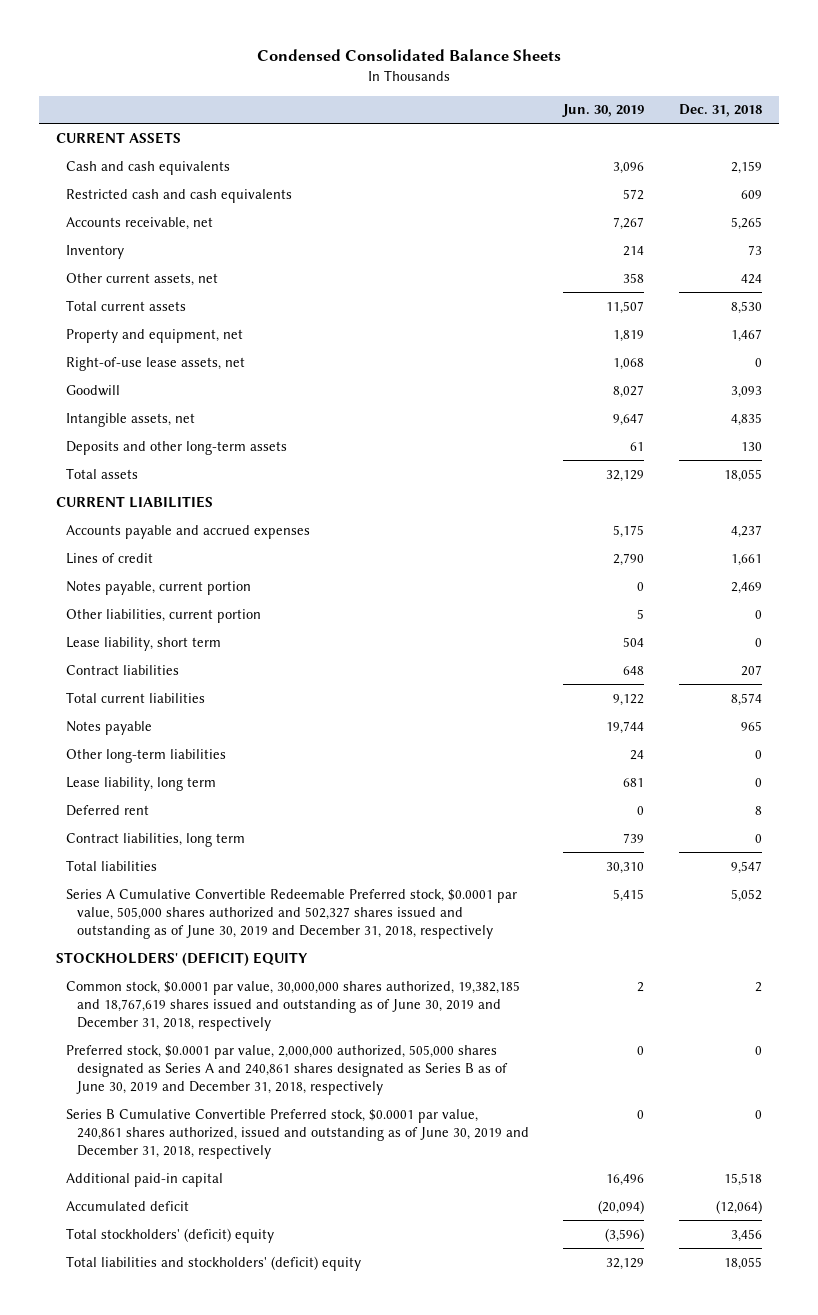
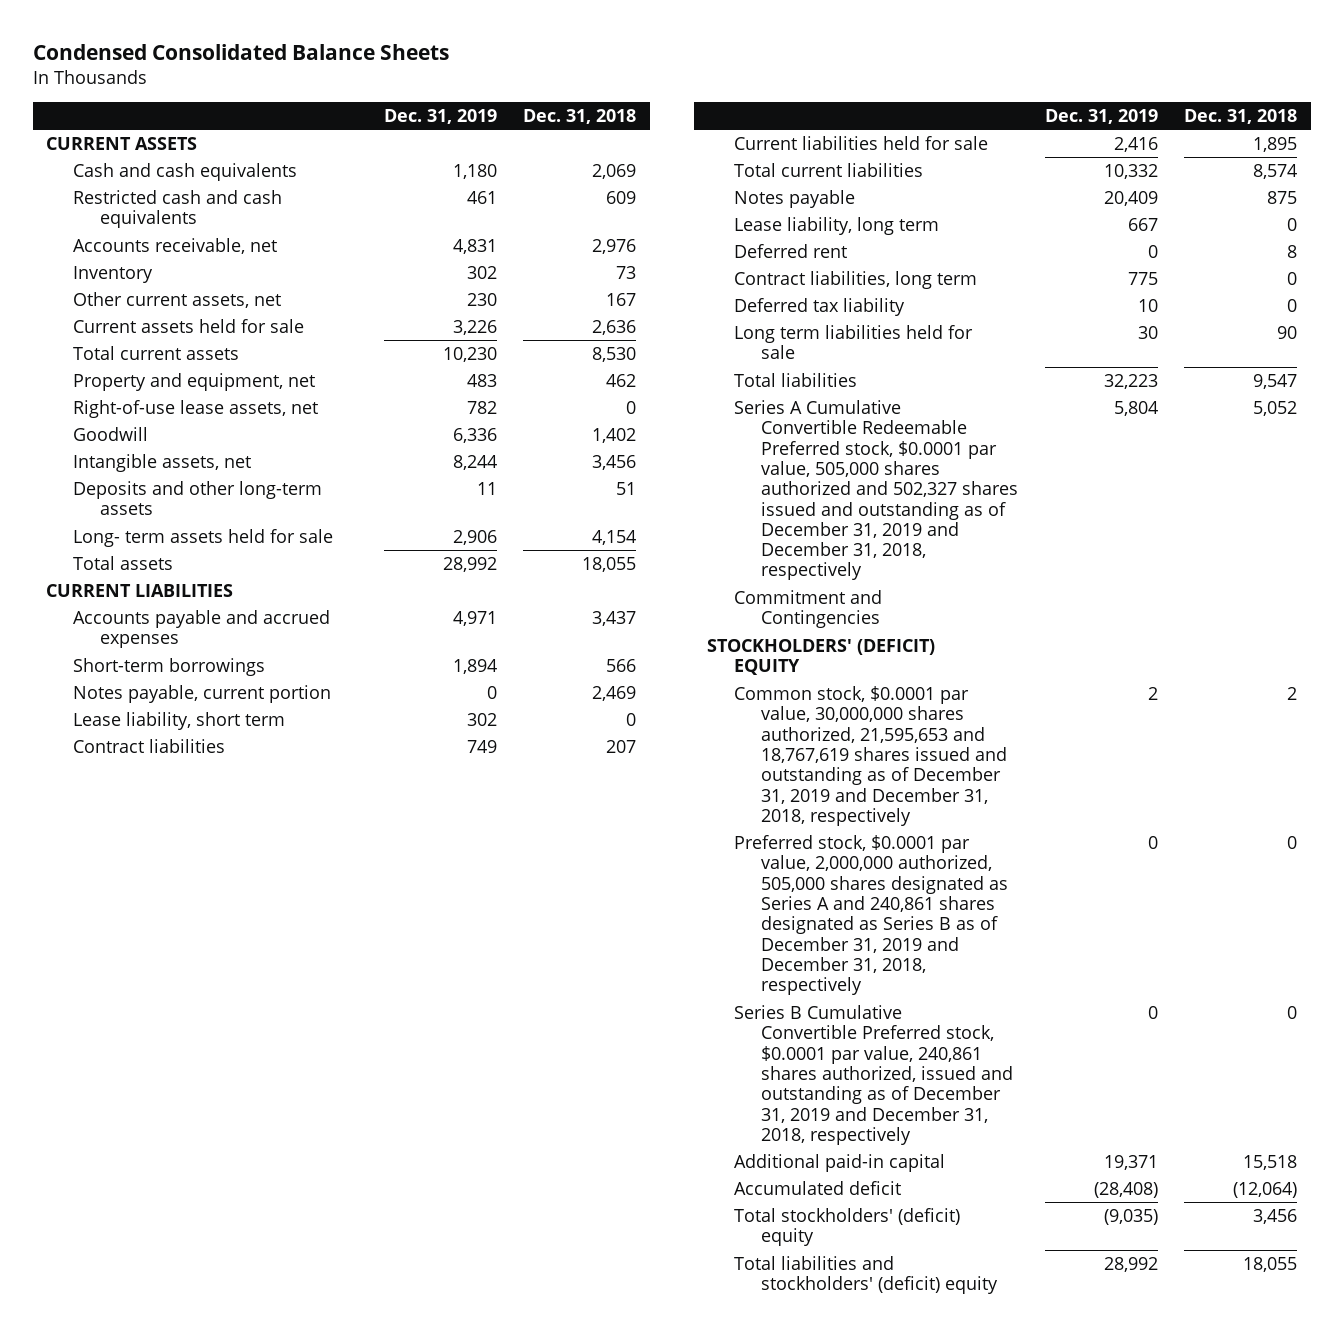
[562,104,645,118] Jun. 30, 2019 -> none
none -> [383,108,497,124] Dec. 31, 2019
[730,160,762,174] 2,159 -> [592,163,637,179] 2,069
[730,216,762,230] 5,265 -> [592,238,637,254] 2,976
[740,273,762,284] 424 -> [606,292,637,306] 167
none -> [73,318,305,333] Current assets held for sale
[730,328,762,342] 1,467 -> [606,373,637,387] 462
[730,385,762,398] 3,093 -> [592,427,637,443] 1,402
[730,412,762,426] 4,835 -> [592,454,637,470] 3,456
[740,441,762,451] 130 -> [616,481,637,495] 51
none -> [73,528,334,547] Long- term assets held for sale
[66,552,154,564] Lines of credit -> none
[730,524,762,538] 4,237 -> [592,610,637,626] 3,437
none -> [73,657,266,676] Short-term borrowings
[66,608,262,623] Other liabilities, current portion -> none
none -> [734,135,989,150] Current liabilities held for sale
[66,748,227,763] Other long-term liabilities -> none
[740,720,762,731] 965 -> [1267,190,1298,204] 875
none -> [734,297,906,316] Deferred tax liability
none -> [734,324,974,360] Long term liabilities held for sale
[66,888,518,940] Series A Cumulative Convertible Redeemable Preferred stock, $0.0001 par value, 505,000 shares authorized and 502,327 shares issued and outstanding as of June 30, 2019 and December 31, 2018, respectively -> [734,399,1018,581] Series A Cumulative Convertible Redeemable Preferred stock, $0.0001 par value, 505,000 shares authorized and 502,327 shares issued and outstanding as of December 31, 2019 and December 31, 2018, respectively
none -> [734,589,883,629] Commitment and Contingencies
[66,980,521,1032] Common stock, $0.0001 par value, 30,000,000 shares authorized, 19,382,185 and 18,767,619 shares issued and outstanding as of June 30, 2019 and December 31, 2018, respectively -> [734,685,1007,826] Common stock, $0.0001 par value, 30,000,000 shares authorized, 21,595,653 and 18,767,619 shares issued and outstanding as of December 31, 2019 and December 31, 2018, respectively
[66,1044,508,1096] Preferred stock, $0.0001 par value, 2,000,000 authorized, 505,000 shares designated as Series A and 240,861 shares designated as Series B as of June 30, 2019 and December 31, 2018, respectively -> [734,834,1008,996] Preferred stock, $0.0001 par value, 2,000,000 authorized, 505,000 shares designated as Series A and 240,861 shares designated as Series B as of December 31, 2019 and December 31, 2018, respectively
[66,1108,529,1160] Series B Cumulative Convertible Preferred stock, $0.0001 par value, 240,861 shares authorized, issued and outstanding as of June 30, 2019 and December 31, 2018, respectively -> [734,1004,1013,1145] Series B Cumulative Convertible Preferred stock, $0.0001 par value, 240,861 shares authorized, issued and outstanding as of December 31, 2019 and December 31, 2018, respectively

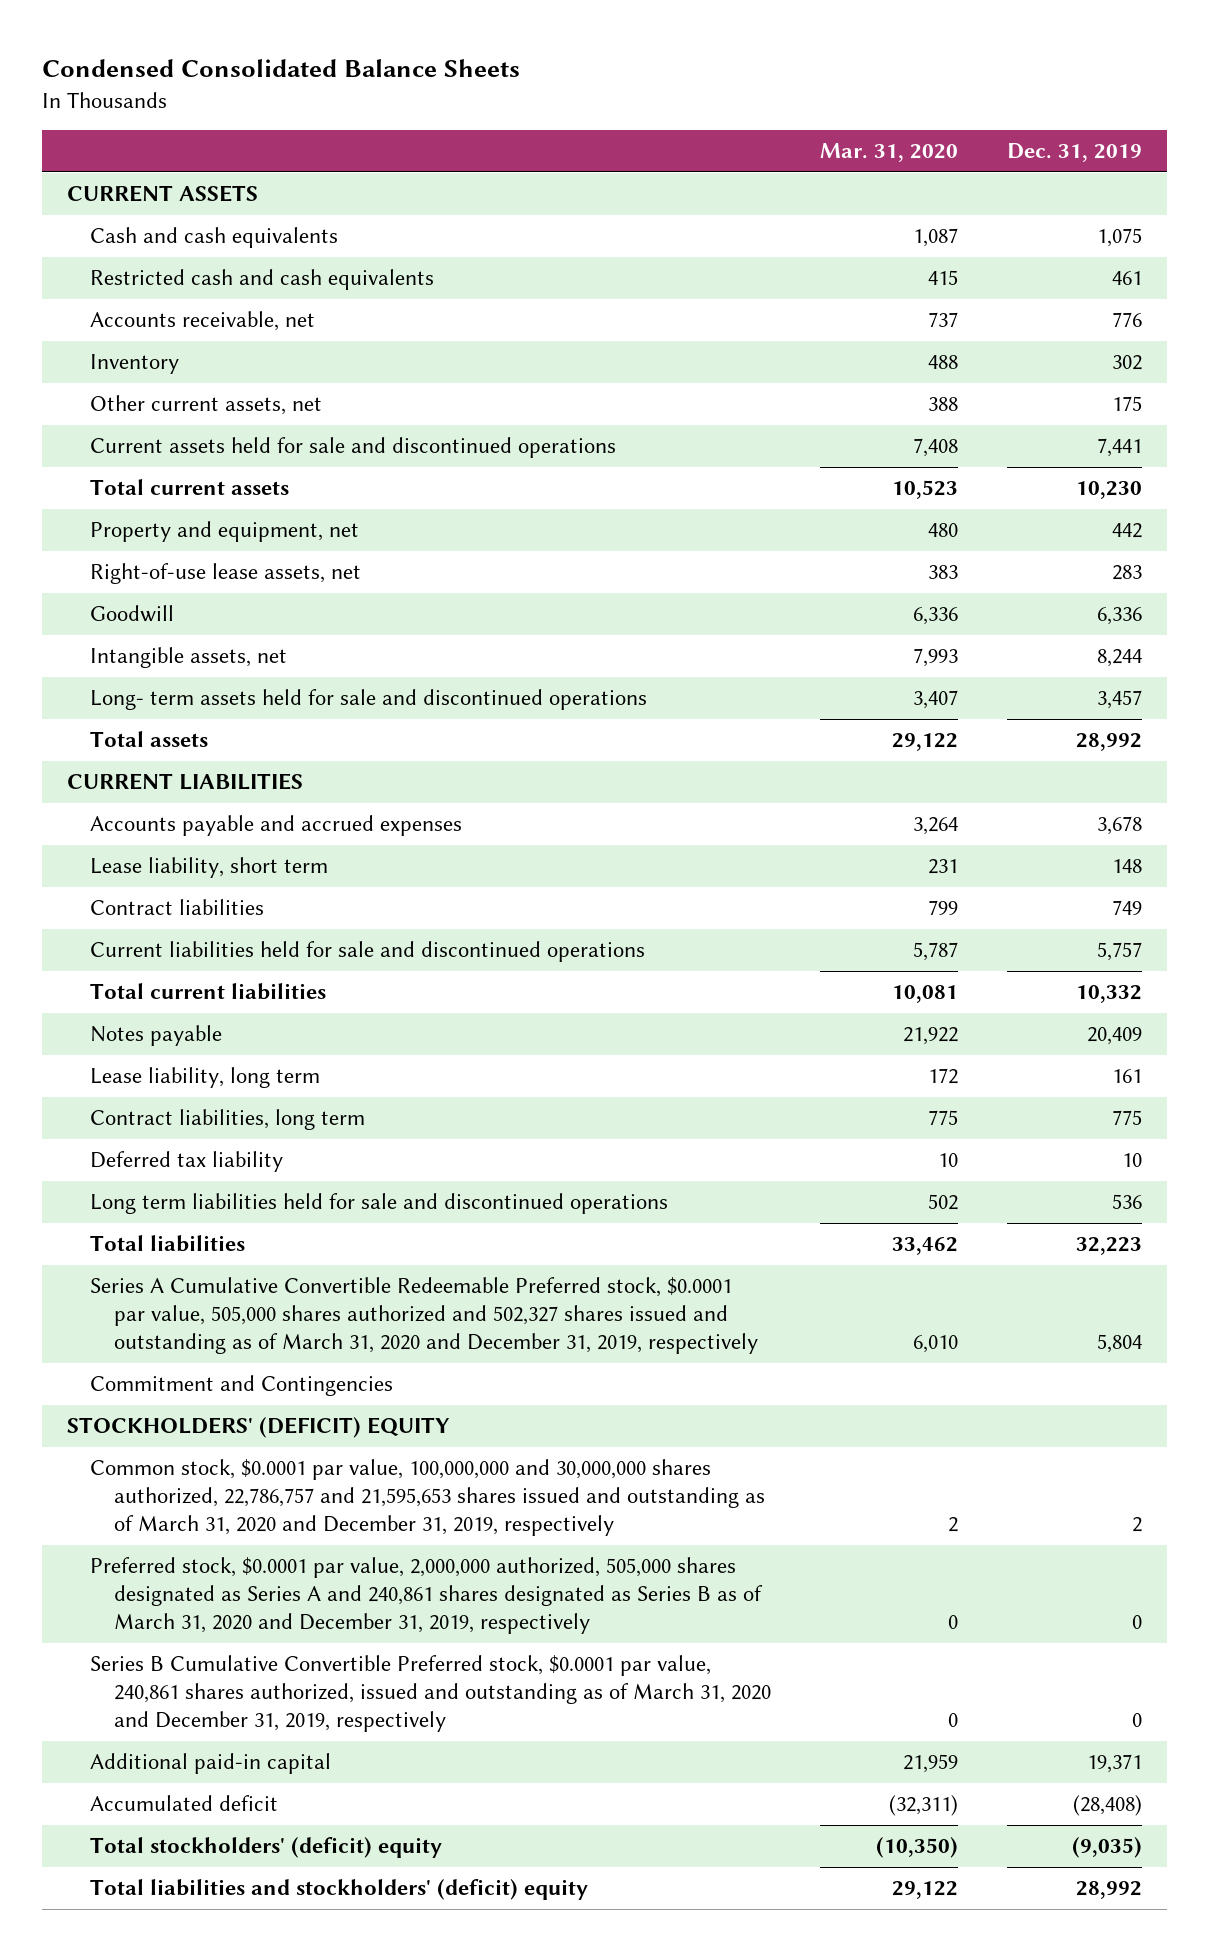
[523,108,637,124] Dec. 31, 2018 -> none
none -> [819,143,958,163] Mar. 31, 2020
[452,163,497,179] 1,180 -> [1097,228,1143,248] 1,075
[452,238,497,254] 4,831 -> [1112,312,1143,328] 776
[466,292,497,306] 230 -> [1112,396,1143,412] 175
[73,318,305,333] Current assets held for sale -> [90,437,617,459] Current assets held for sale and discontinued operations
[452,319,497,335] 3,226 -> [1097,438,1143,458] 7,441
[466,373,497,387] 483 -> [1112,523,1143,539] 442
[466,400,497,414] 782 -> [1112,565,1143,581] 283
[73,480,323,516] Deposits and other long-term assets -> none
[73,528,334,547] Long- term assets held for sale -> [90,689,648,711] Long- term assets held for sale and discontinued operations
[452,529,497,545] 2,906 -> [1097,690,1143,710] 3,457
[73,657,266,676] Short-term borrowings -> none
[73,684,332,703] Notes payable, current portion -> none
[452,610,497,626] 4,971 -> [1097,816,1143,836] 3,678
[466,712,497,726] 302 -> [1112,859,1143,874] 148
[734,135,989,150] Current liabilities held for sale -> [90,941,646,963] Current liabilities held for sale and discontinued operations
[1113,136,1158,152] 2,416 -> [1097,942,1143,962] 5,757
[734,243,848,258] Deferred rent -> none
[1127,217,1158,231] 667 -> [1112,1069,1143,1084] 161
[734,324,974,360] Long term liabilities held for sale -> [90,1193,669,1215] Long term liabilities held for sale and discontinued operations
[1137,325,1158,339] 30 -> [1112,1194,1143,1210] 536
[734,399,1018,581] Series A Cumulative Convertible Redeemable Preferred stock, $0.0001 par value, 505,000 shares authorized and 502,327 shares issued and outstanding as of December 31, 2019 and December 31, 2018, respectively -> [90,1277,758,1354] Series A Cumulative Convertible Redeemable Preferred stock, $0.0001 par value, 505,000 shares authorized and 502,327 shares issued and outstanding as of March 31, 2020 and December 31, 2019, respectively
[734,685,1007,826] Common stock, $0.0001 par value, 30,000,000 shares authorized, 21,595,653 and 18,767,619 shares issued and outstanding as of December 31, 2019 and December 31, 2018, respectively -> [90,1459,765,1536] Common stock, $0.0001 par value, 100,000,000 and 30,000,000 shares authorized, 22,786,757 and 21,595,653 shares issued and outstanding as of March 31, 2020 and December 31, 2019, respectively
[734,834,1008,996] Preferred stock, $0.0001 par value, 2,000,000 authorized, 505,000 shares designated as Series A and 240,861 shares designated as Series B as of December 31, 2019 and December 31, 2018, respectively -> [90,1557,763,1634] Preferred stock, $0.0001 par value, 2,000,000 authorized, 505,000 shares designated as Series A and 240,861 shares designated as Series B as of March 31, 2020 and December 31, 2019, respectively
[734,1004,1013,1145] Series B Cumulative Convertible Preferred stock, $0.0001 par value, 240,861 shares authorized, issued and outstanding as of December 31, 2019 and December 31, 2018, respectively -> [90,1655,771,1732] Series B Cumulative Convertible Preferred stock, $0.0001 par value, 240,861 shares authorized, issued and outstanding as of March 31, 2020 and December 31, 2019, respectively

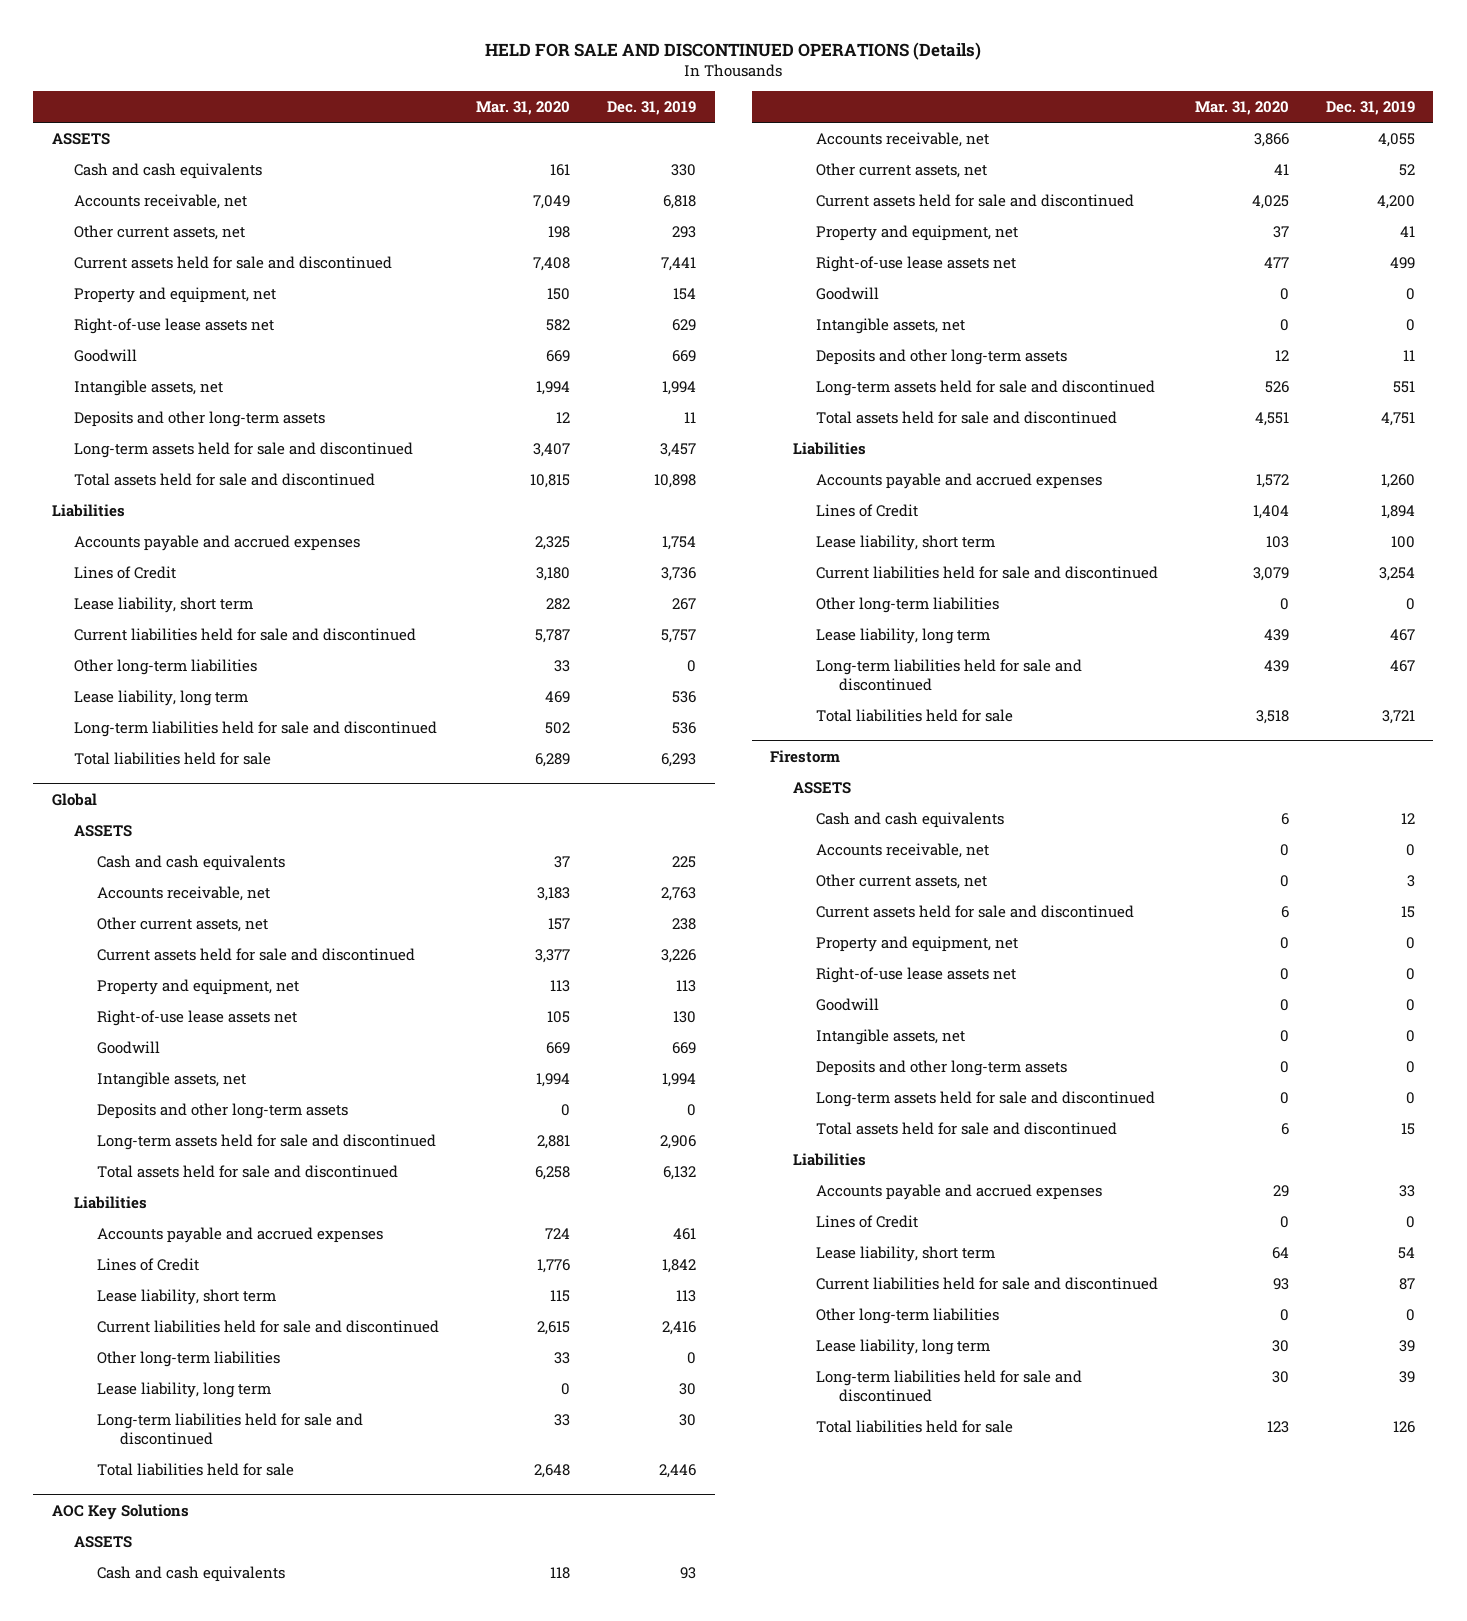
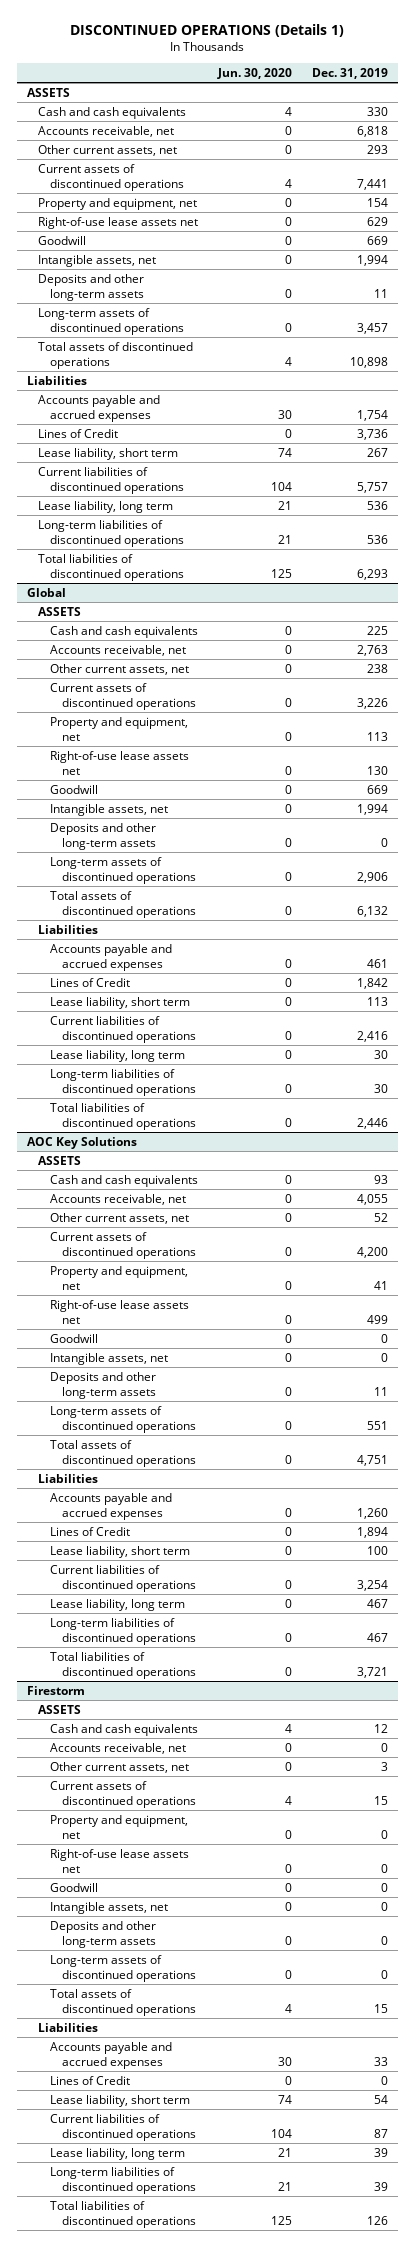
[485,42,982,61] HELD FOR SALE AND DISCONTINUED OPERATIONS (Details) -> [70,24,345,38] DISCONTINUED OPERATIONS (Details 1)
[476,101,571,116] Mar. 31, 2020 -> none
none -> [217,68,293,80] Jun. 30, 2020
[74,255,393,269] Current assets held for sale and discontinued -> [38,163,185,191] Current assets of discontinued operations
[74,441,414,458] Long-term assets held for sale and discontinued -> [38,307,185,335] Long-term assets of discontinued operations
[74,472,376,486] Total assets held for sale and discontinued -> [38,341,194,369] Total assets of discontinued operations
[74,658,258,675] Other long-term liabilities -> none
[74,627,417,641] Current liabilities held for sale and discontinued -> [38,466,185,494] Current liabilities of discontinued operations
[74,720,438,737] Long-term liabilities held for sale and discontinued -> [38,519,185,547] Long-term liabilities of discontinued operations
[74,751,272,765] Total liabilities held for sale -> [38,553,185,581] Total liabilities of discontinued operations
[97,947,416,961] Current assets held for sale and discontinued -> [50,682,197,710] Current assets of discontinued operations
[97,1133,437,1150] Long-term assets held for sale and discontinued -> [50,856,197,884] Long-term assets of discontinued operations
[97,1164,399,1178] Total assets held for sale and discontinued -> [50,890,197,918] Total assets of discontinued operations
[97,1350,281,1367] Other long-term liabilities -> none
[97,1319,440,1333] Current liabilities held for sale and discontinued -> [50,1015,197,1043] Current liabilities of discontinued operations
[97,1412,364,1446] Long-term liabilities held for sale and discontinued -> [50,1068,197,1096] Long-term liabilities of discontinued operations
[97,1462,295,1476] Total liabilities held for sale -> [50,1102,197,1130] Total liabilities of discontinued operations
[816,193,1135,207] Current assets held for sale and discontinued -> [50,1231,197,1259] Current assets of discontinued operations
[816,379,1156,396] Long-term assets held for sale and discontinued -> [50,1405,197,1433] Long-term assets of discontinued operations
[816,410,1118,424] Total assets held for sale and discontinued -> [50,1439,197,1467] Total assets of discontinued operations
[816,596,1000,613] Other long-term liabilities -> none
[816,565,1159,579] Current liabilities held for sale and discontinued -> [50,1564,197,1592] Current liabilities of discontinued operations
[816,658,1083,692] Long-term liabilities held for sale and discontinued -> [50,1617,197,1645] Long-term liabilities of discontinued operations
[816,708,1014,722] Total liabilities held for sale -> [50,1651,197,1679] Total liabilities of discontinued operations
[816,904,1135,918] Current assets held for sale and discontinued -> [50,1780,197,1808] Current assets of discontinued operations
[816,1090,1156,1107] Long-term assets held for sale and discontinued -> [50,1954,197,1982] Long-term assets of discontinued operations
[816,1121,1118,1135] Total assets held for sale and discontinued -> [50,1988,197,2016] Total assets of discontinued operations
[816,1307,1000,1324] Other long-term liabilities -> none
[816,1276,1159,1290] Current liabilities held for sale and discontinued -> [50,2113,197,2141] Current liabilities of discontinued operations
[816,1369,1083,1403] Long-term liabilities held for sale and discontinued -> [50,2166,197,2194] Long-term liabilities of discontinued operations
[816,1419,1014,1433] Total liabilities held for sale -> [50,2200,197,2228] Total liabilities of discontinued operations

